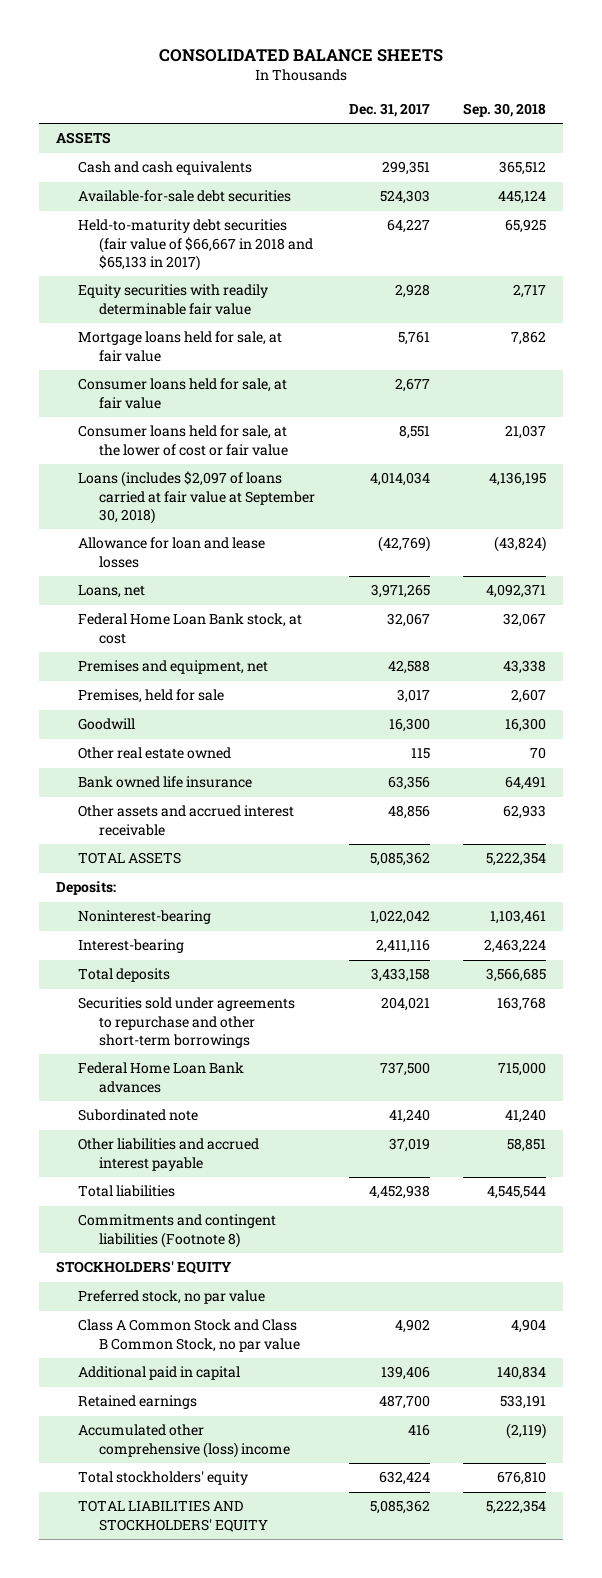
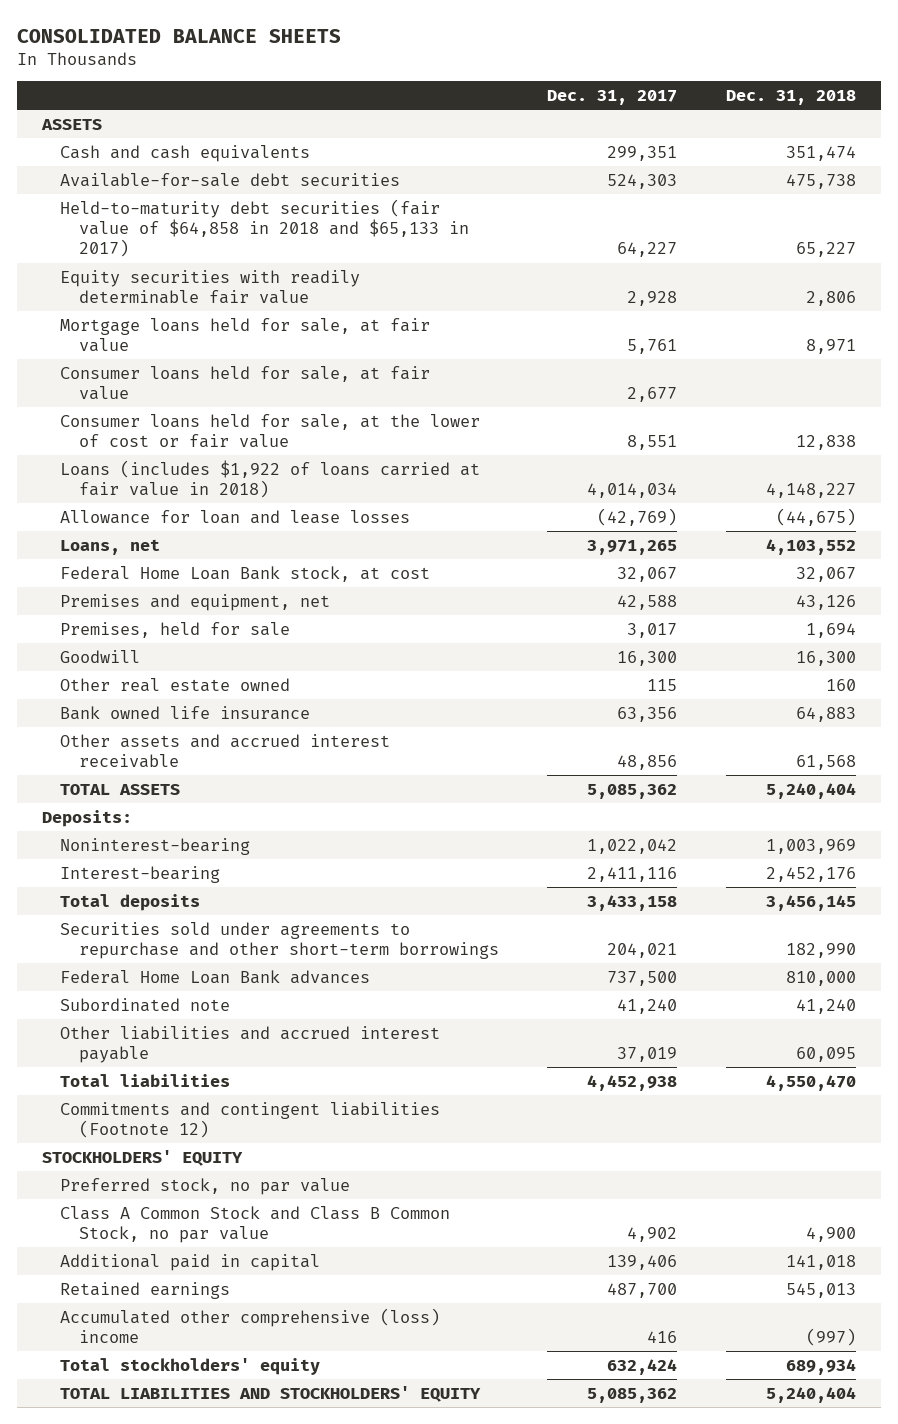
[462,103,546,118] Sep. 30, 2018 -> none
none -> [726,90,857,106] Dec. 31, 2018
[77,219,314,271] Held-to-maturity debt securities (fair value of $66,667 in 2018 and $65,133 in 2017) -> [60,198,469,258] Held-to-maturity debt securities (fair value of $64,858 in 2018 and $65,133 in 2017)
[77,471,316,524] Loans (includes $2,097 of loans carried at fair value at September 30, 2018) -> [60,459,481,499] Loans (includes $1,922 of loans carried at fair value in 2018)
[77,1214,276,1248] Commitments and contingent liabilities (Footnote 8) -> [60,1101,441,1139] Commitments and contingent liabilities (Footnote 12)

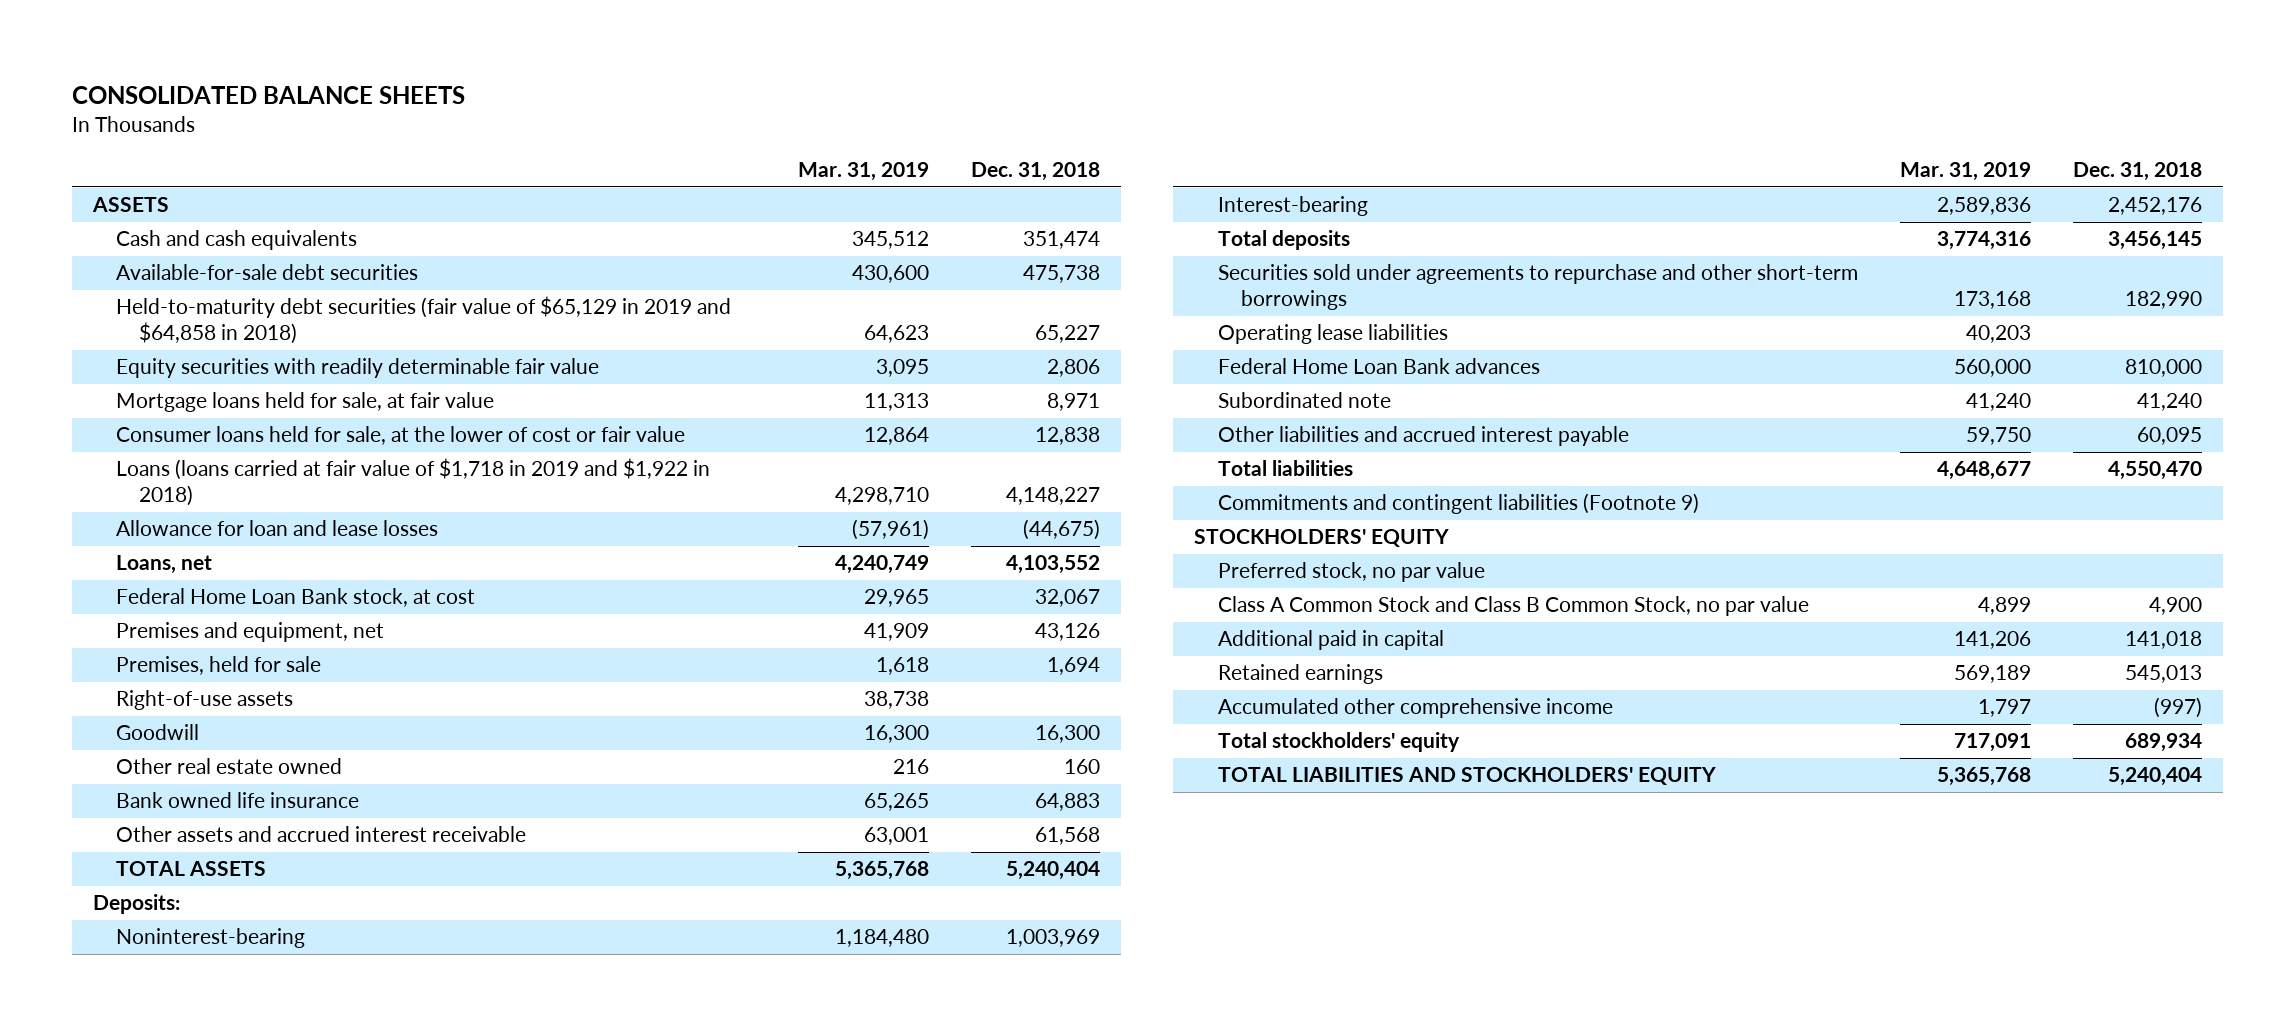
[547,90,678,106] Dec. 31, 2017 -> none
none -> [798,162,930,182] Mar. 31, 2019
[60,198,469,258] Held-to-maturity debt securities (fair value of $64,858 in 2018 and $65,133 in 2017) -> [116,296,732,345] Held-to-maturity debt securities (fair value of $65,129 in 2019 and $64,858 in 2018)
[60,365,431,401] Consumer loans held for sale, at fair value -> none
[60,459,481,499] Loans (includes $1,922 of loans carried at fair value in 2018) -> [116,458,711,507] Loans (loans carried at fair value of $1,718 in 2019 and $1,922 in 2018)
none -> [116,690,294,711] Right-of-use assets
none -> [1217,324,1448,345] Operating lease liabilities
[60,1101,441,1139] Commitments and contingent liabilities (Footnote 12) -> [1217,493,1699,515] Commitments and contingent liabilities (Footnote 9)
[60,1307,441,1344] Accumulated other comprehensive (loss) income -> [1217,698,1613,719] Accumulated other comprehensive income

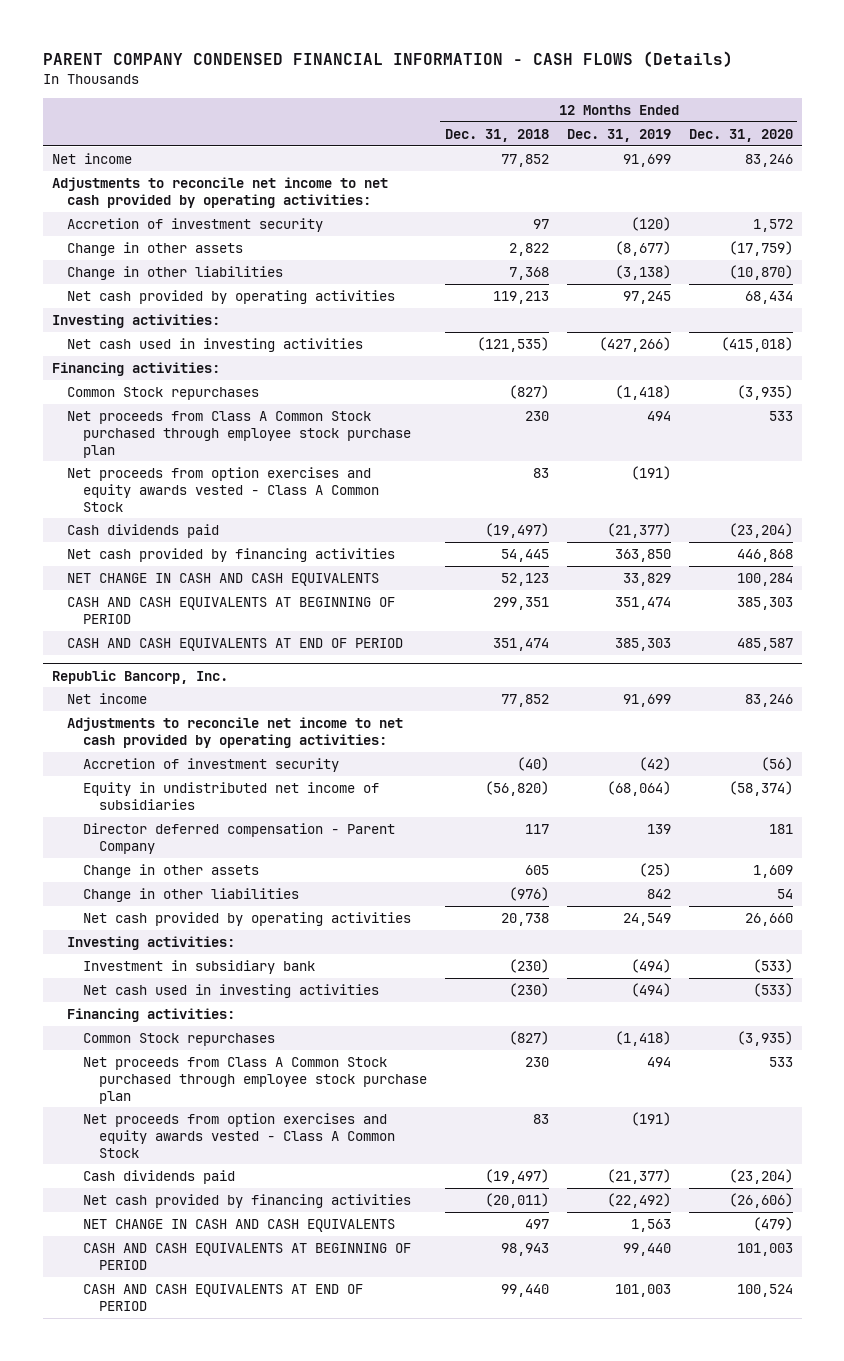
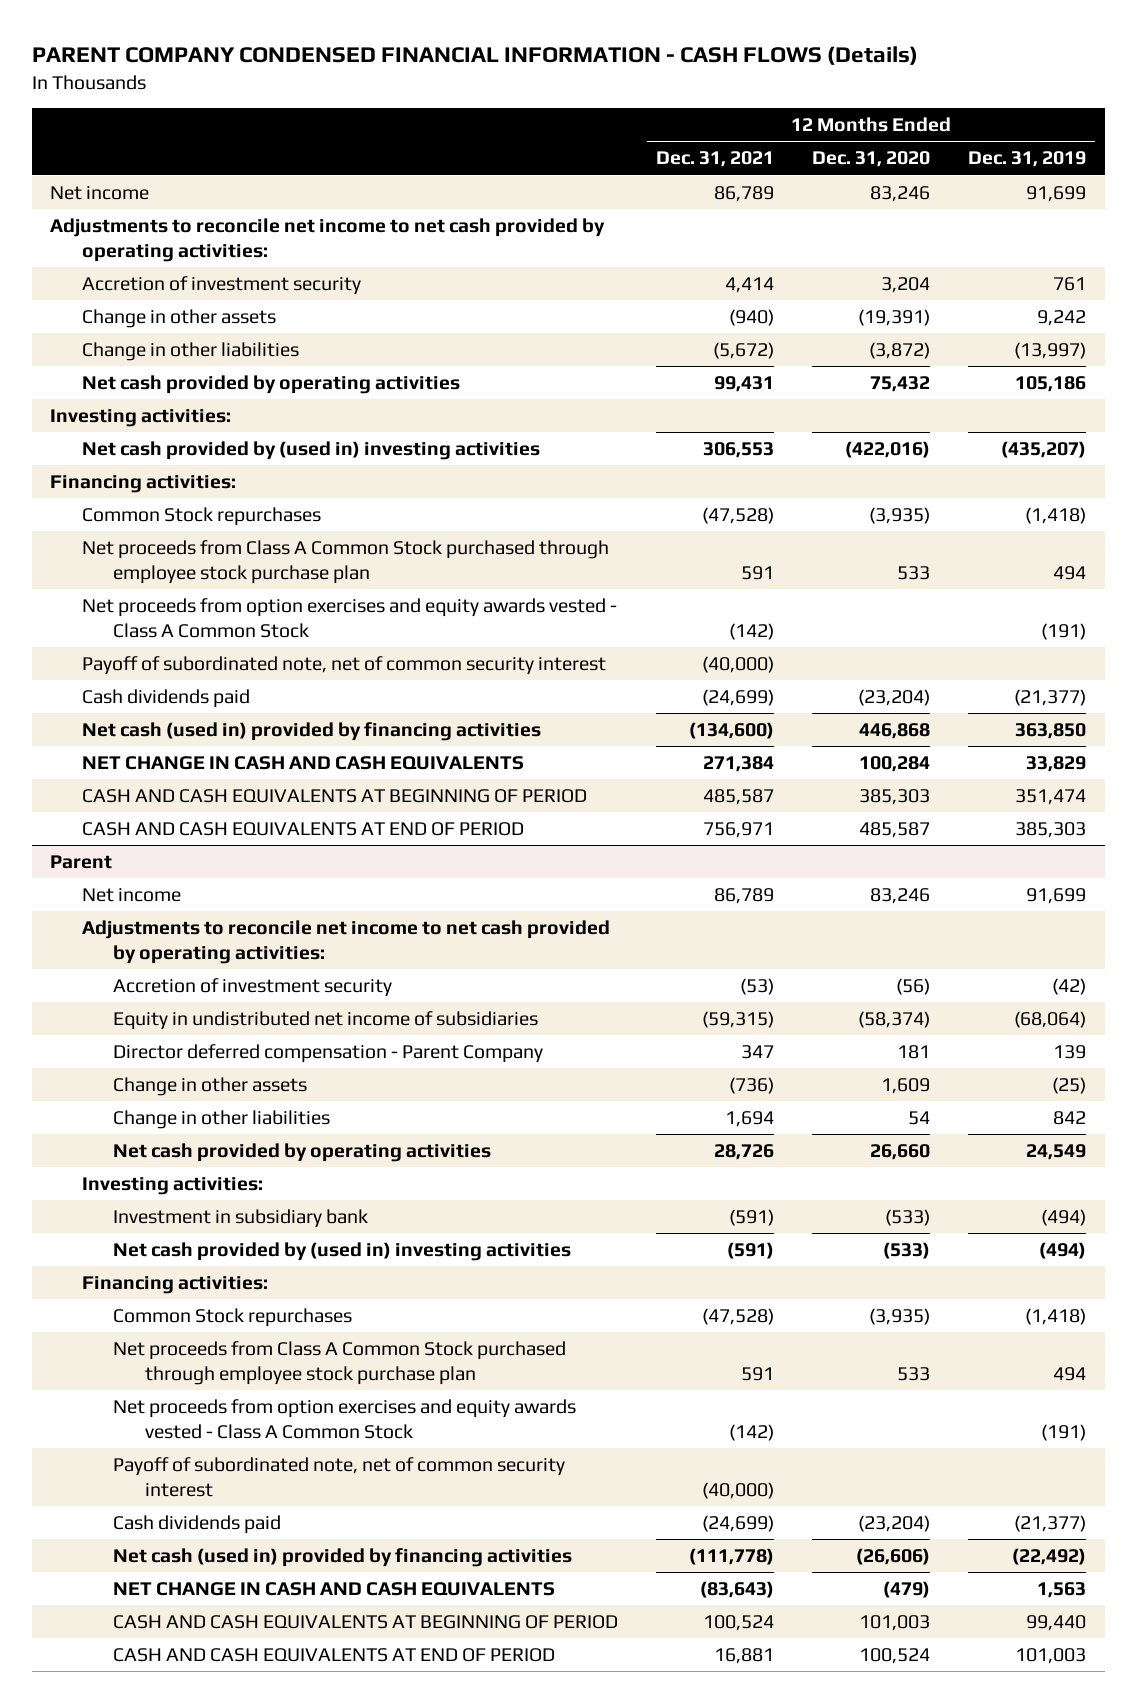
[444,128,549,142] Dec. 31, 2018 -> none
none -> [656,151,775,168] Dec. 31, 2021
[630,217,671,232] (120) -> [1052,276,1086,291] 761
[752,219,793,233] 1,572 -> [880,276,930,293] 3,204
[614,241,671,257] (8,677) -> [1036,309,1086,326] 9,242
[728,241,793,257] (17,759) -> [857,308,930,326] (19,391)
[614,265,671,281] (3,138) -> [1013,341,1086,359] (13,997)
[728,265,793,281] (10,870) -> [868,341,930,359] (3,872)
[622,291,671,305] 97,245 -> [1014,375,1086,392] 105,186
[744,291,793,305] 68,434 -> [869,375,930,392] 75,432
[67,338,364,353] Net cash used in investing activities -> [81,440,540,460] Net cash provided by (used in) investing activities
[598,337,671,353] (427,266) -> [1000,440,1086,458] (435,207)
[720,337,793,353] (415,018) -> [844,440,930,458] (422,016)
none -> [81,655,606,675] Payoff of subordinated note, net of common security interest
[67,548,396,563] Net cash provided by financing activities -> [81,721,541,741] Net cash (used in) provided by financing activities
[51,669,228,684] Republic Bancorp, Inc. -> [50,854,113,869] Parent
[82,984,379,999] Net cash used in investing activities -> [113,1241,572,1261] Net cash provided by (used in) investing activities
none -> [113,1456,566,1497] Payoff of subordinated note, net of common security interest
[82,1194,411,1209] Net cash provided by financing activities -> [113,1547,573,1567] Net cash (used in) provided by financing activities

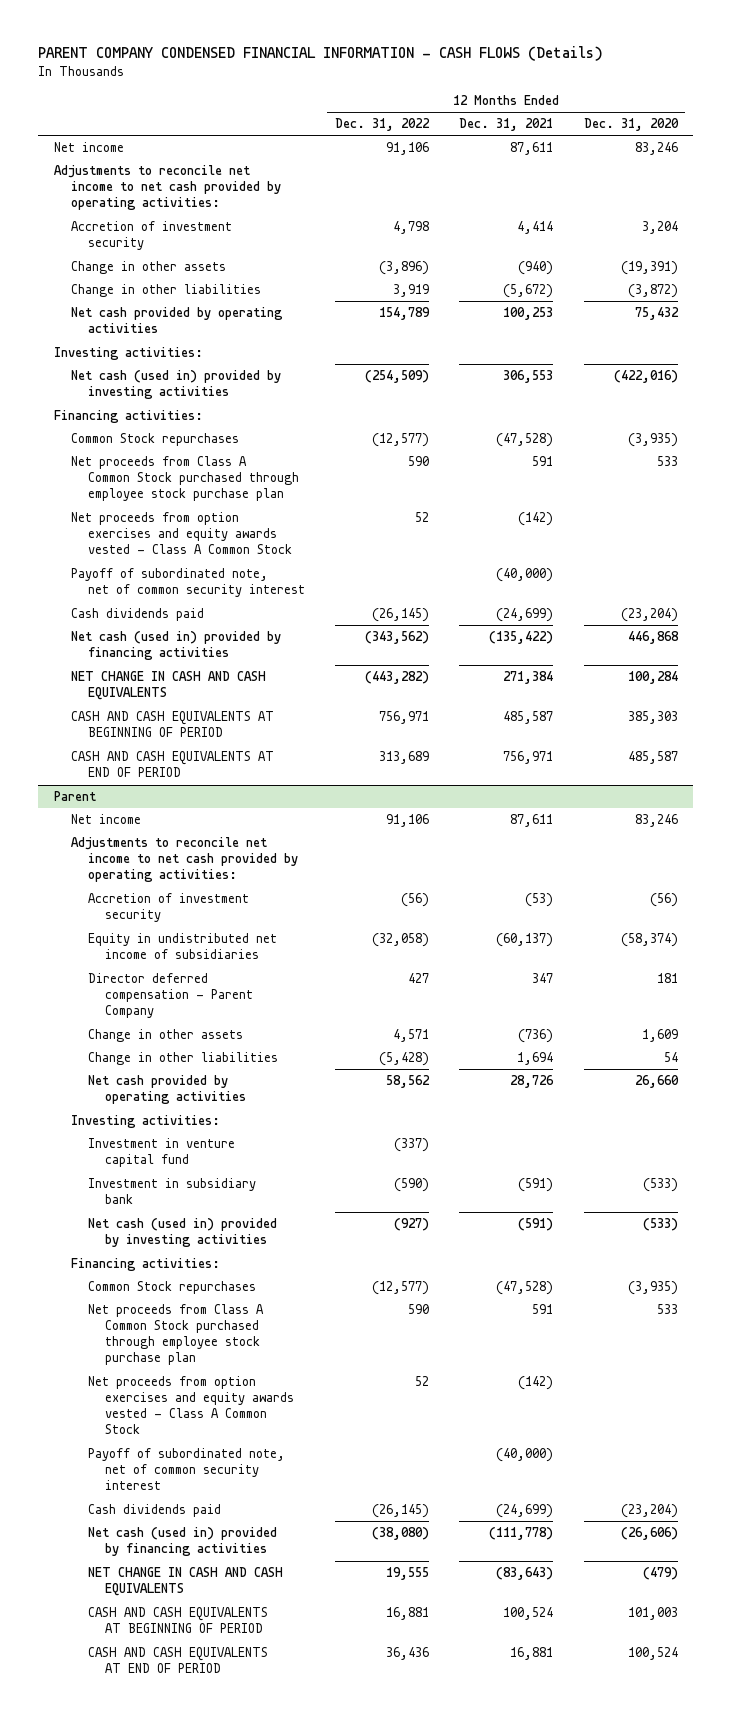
[967,151,1086,168] Dec. 31, 2019 -> none
none -> [335,118,431,132] Dec. 31, 2022
[714,185,775,202] 86,789 -> [510,142,554,156] 87,611
[714,375,775,392] 99,431 -> [503,307,554,321] 100,253
[81,440,540,460] Net cash provided by (used in) investing activities -> [70,370,281,400] Net cash (used in) provided by investing activities
[689,721,775,739] (134,600) -> [489,631,554,645] (135,422)
[714,887,775,904] 86,789 -> [510,814,554,828] 87,611
[702,1010,775,1028] (59,315) -> [496,933,554,948] (60,137)
none -> [87,1138,235,1168] Investment in venture capital fund
[113,1241,572,1261] Net cash provided by (used in) investing activities -> [87,1218,277,1248] Net cash (used in) provided by investing activities

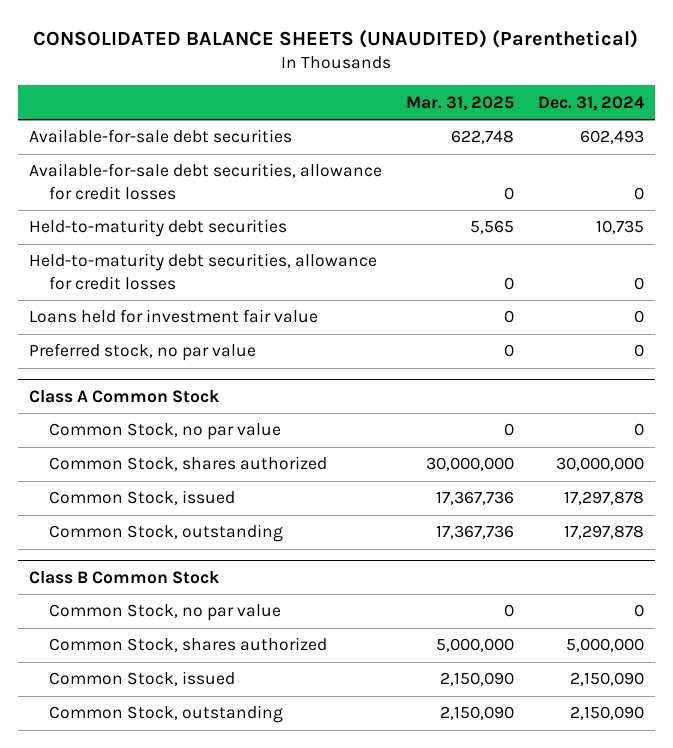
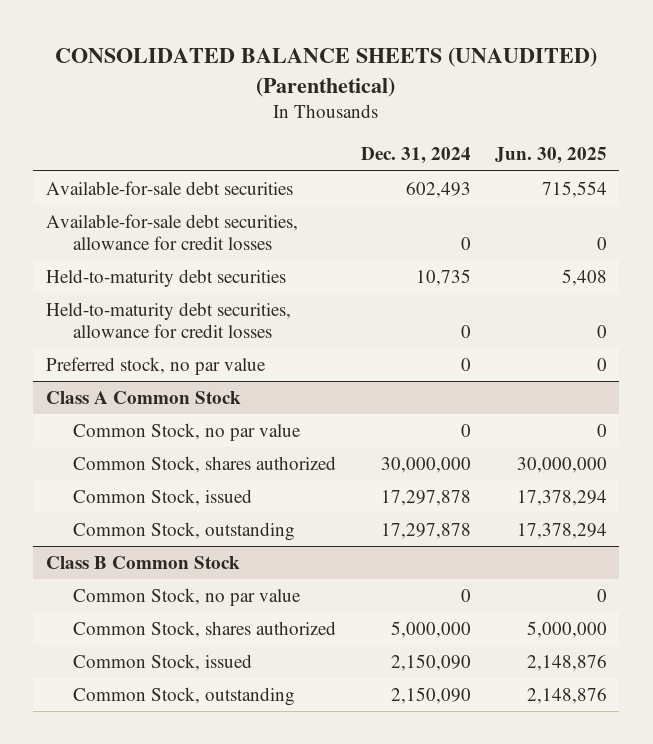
[405,95,514,111] Mar. 31, 2025 -> none
none -> [495,147,608,165] Jun. 30, 2025
[29,309,319,324] Loans held for investment fair value -> none

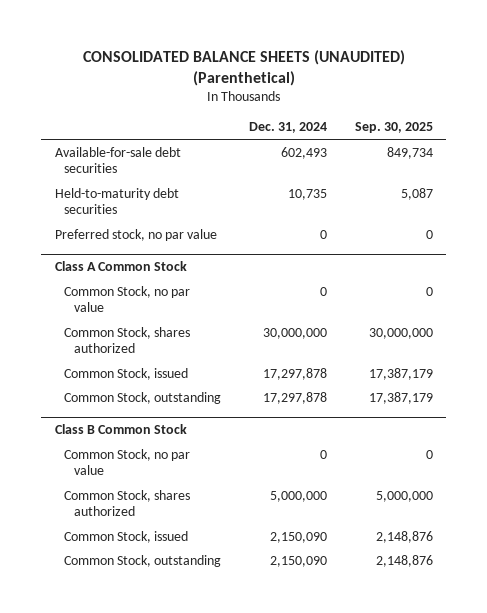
[495,147,608,165] Jun. 30, 2025 -> none
none -> [354,122,433,134] Sep. 30, 2025
[45,213,298,251] Available-for-sale debt securities, allowance for credit losses -> none
[45,301,291,339] Held-to-maturity debt securities, allowance for credit losses -> none

